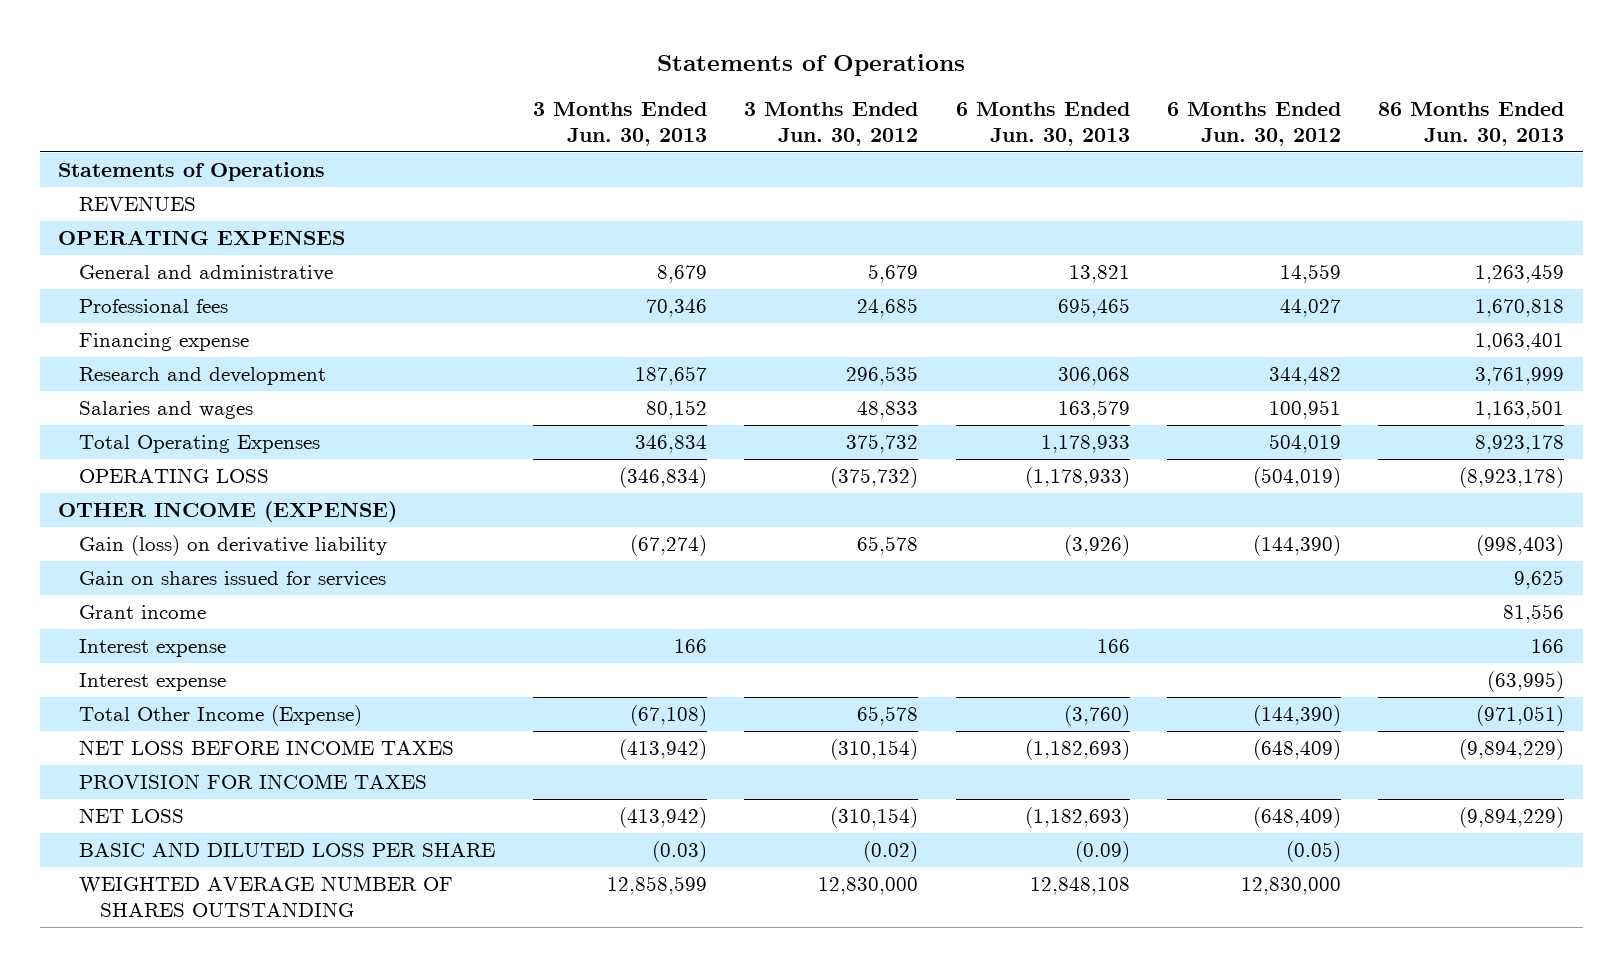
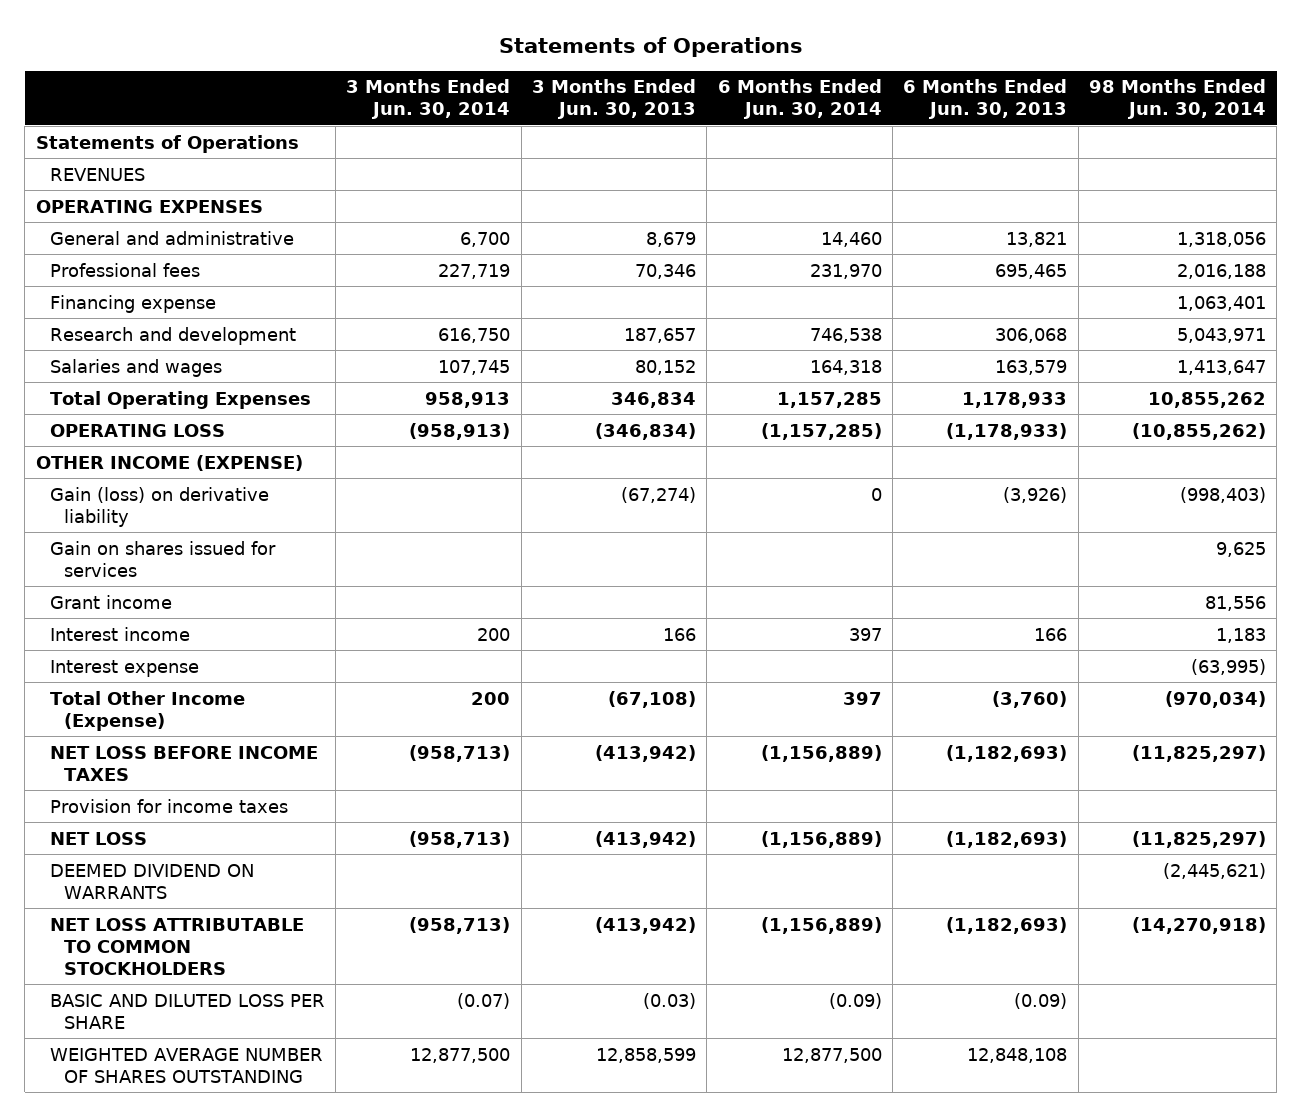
[744,101,919,146] 3 Months Ended Jun. 30, 2012 -> none
[1166,101,1341,146] 6 Months Ended Jun. 30, 2012 -> none
[1378,101,1565,146] 86 Months Ended Jun. 30, 2013 -> none
none -> [346,79,511,120] 3 Months Ended Jun. 30, 2014
none -> [717,79,882,120] 6 Months Ended Jun. 30, 2014
none -> [1088,79,1266,120] 98 Months Ended Jun. 30, 2014
[79,638,227,657] Interest expense -> [49,626,190,641] Interest income
[79,773,428,789] PROVISION FOR INCOME TAXES -> [49,798,288,813] Provision for income taxes
none -> [49,863,254,899] DEEMED DIVIDEND ON WARRANTS
none -> [49,917,304,975] NET LOSS ATTRIBUTABLE TO COMMON STOCKHOLDERS

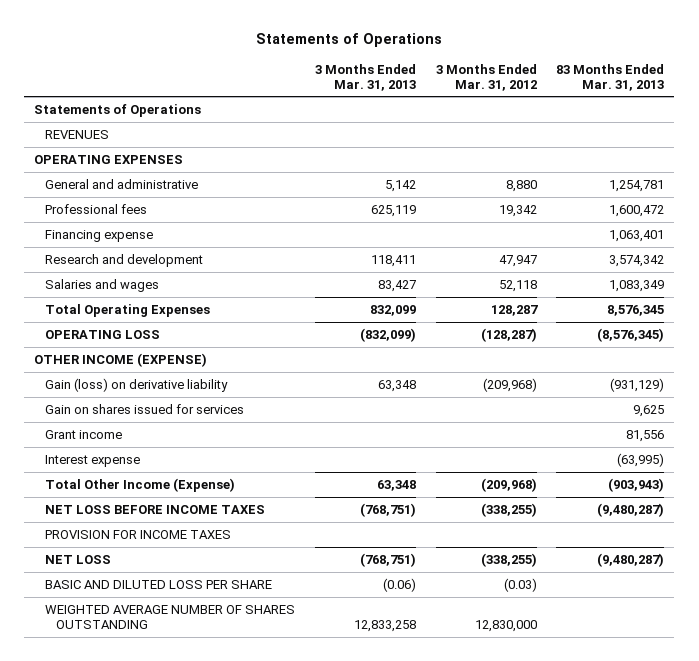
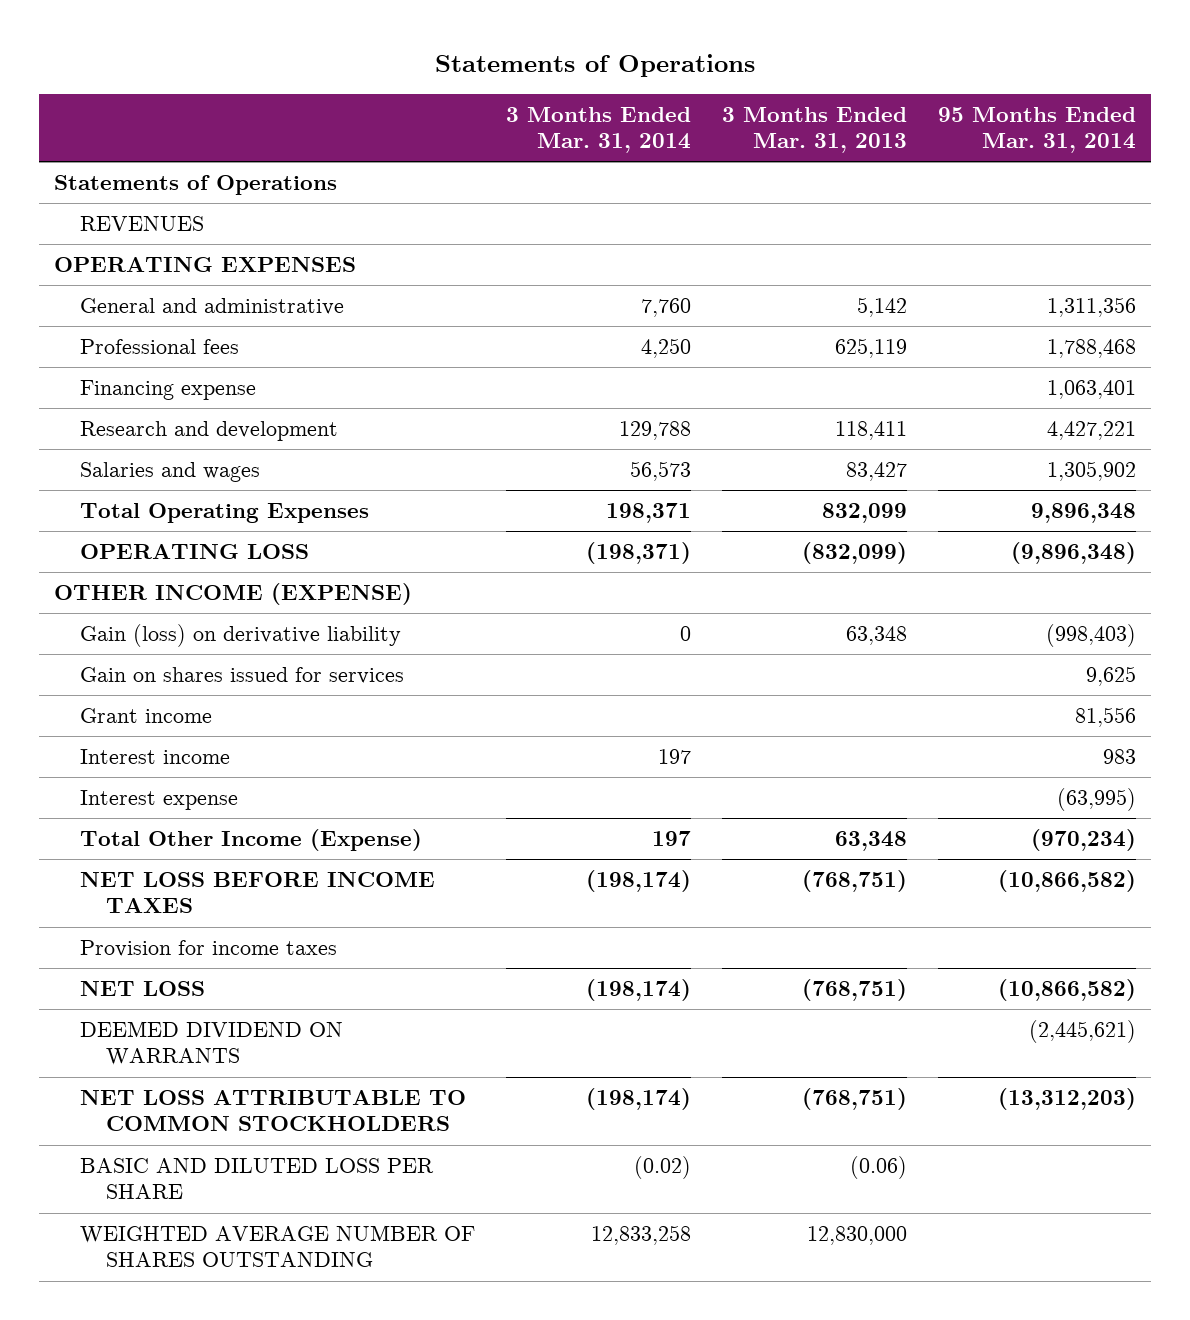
[435,63,537,91] 3 Months Ended Mar. 31, 2012 -> none
[556,63,665,91] 83 Months Ended Mar. 31, 2013 -> none
none -> [506,106,692,154] 3 Months Ended Mar. 31, 2014
none -> [938,106,1137,154] 95 Months Ended Mar. 31, 2014
none -> [80,748,231,764] Interest income
[44,529,231,539] PROVISION FOR INCOME TAXES -> [80,939,338,957] Provision for income taxes
none -> [80,1020,344,1066] DEEMED DIVIDEND ON WARRANTS
none -> [80,1089,467,1132] NET LOSS ATTRIBUTABLE TO COMMON STOCKHOLDERS
[353,619,416,632] 12,833,258 -> [807,1225,908,1245] 12,830,000

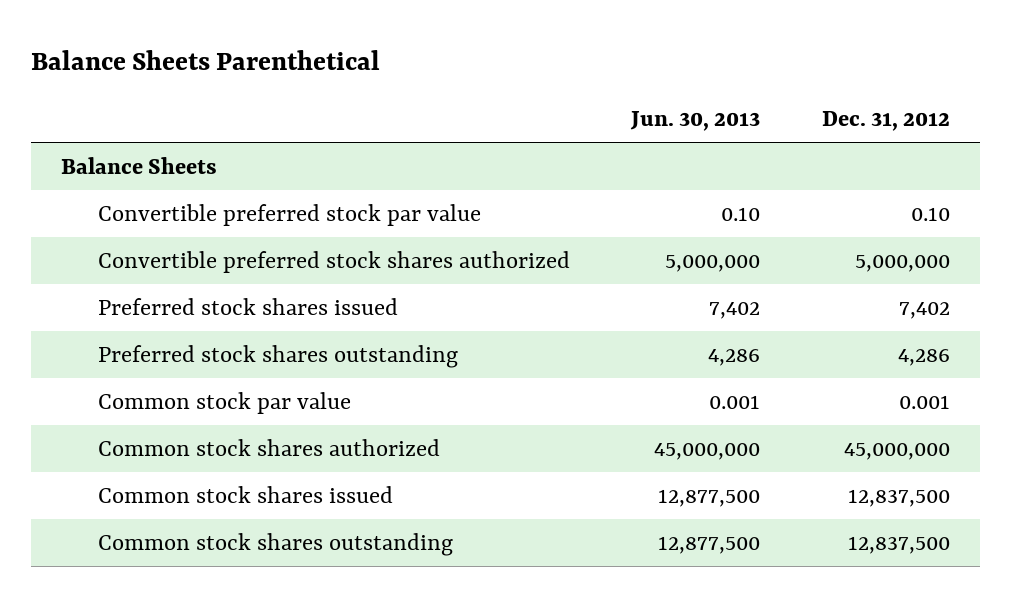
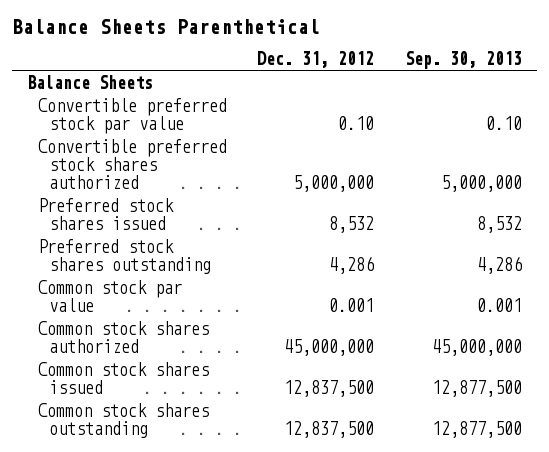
[630,111,761,132] Jun. 30, 2013 -> none
none -> [404,51,522,70] Sep. 30, 2013
[898,301,950,319] 7,402 -> [329,215,375,233] 8,532

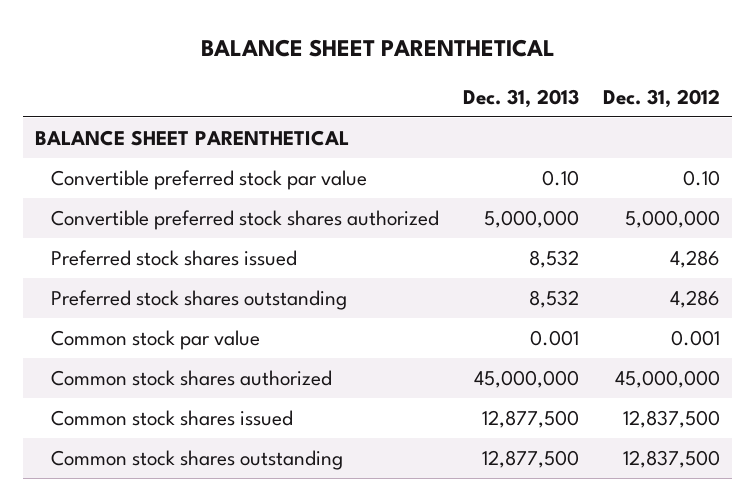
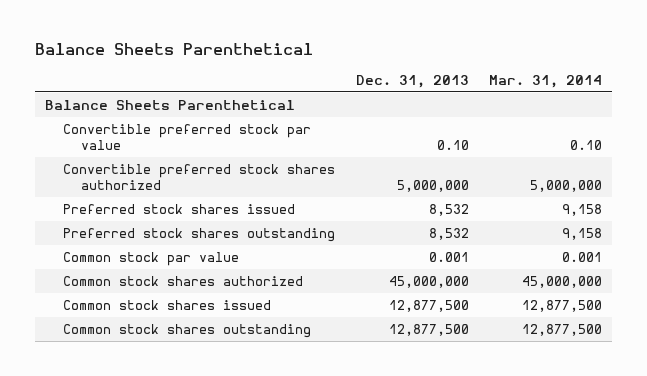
[200,38,555,57] BALANCE SHEET PARENTHETICAL -> [34,42,313,55] Balance Sheets Parenthetical
[603,88,721,108] Dec. 31, 2012 -> none
none -> [489,74,603,88] Mar. 31, 2014
[35,130,350,147] BALANCE SHEET PARENTHETICAL -> [45,99,296,110] Balance Sheets Parenthetical

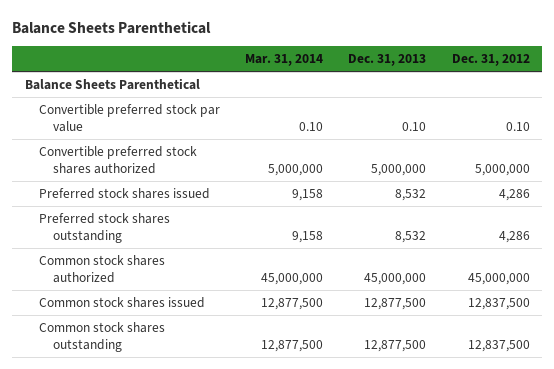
none -> [451,54,530,67] Dec. 31, 2012
[63,251,240,266] Common stock par value -> none

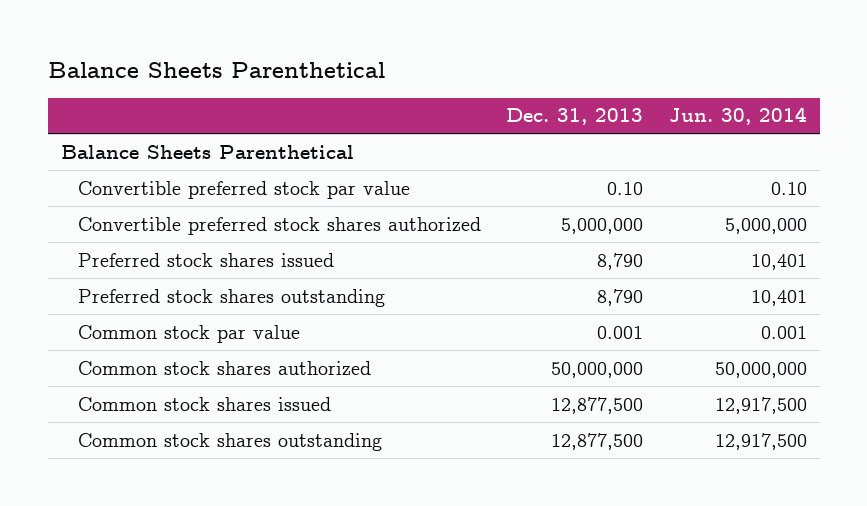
[245,54,324,67] Mar. 31, 2014 -> none
[451,54,530,67] Dec. 31, 2012 -> none
none -> [668,107,807,126] Jun. 30, 2014
[395,188,427,201] 8,532 -> [597,252,644,270] 8,790
[395,230,427,243] 8,532 -> [597,288,644,306] 8,790
none -> [77,324,300,343] Common stock par value
[364,272,427,285] 45,000,000 -> [551,361,644,378] 50,000,000

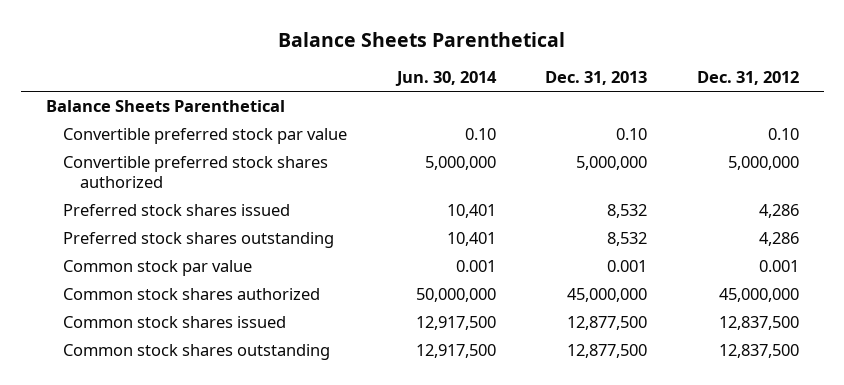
none -> [696,71,799,86] Dec. 31, 2012
[597,252,644,270] 8,790 -> [607,204,648,219] 8,532
[597,288,644,306] 8,790 -> [607,232,648,247] 8,532
[551,361,644,378] 50,000,000 -> [567,288,648,303] 45,000,000

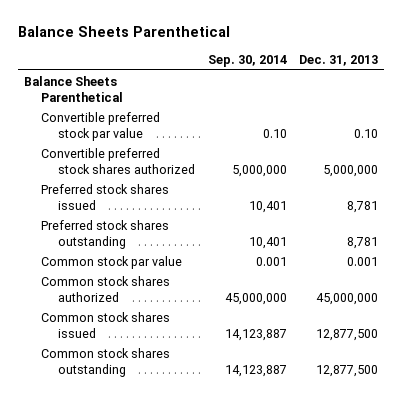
[394,71,497,87] Jun. 30, 2014 -> none
[696,71,799,86] Dec. 31, 2012 -> none
none -> [207,55,287,68] Sep. 30, 2014
[607,204,648,219] 8,532 -> [347,200,379,213] 8,781
[607,232,648,247] 8,532 -> [347,236,379,249] 8,781

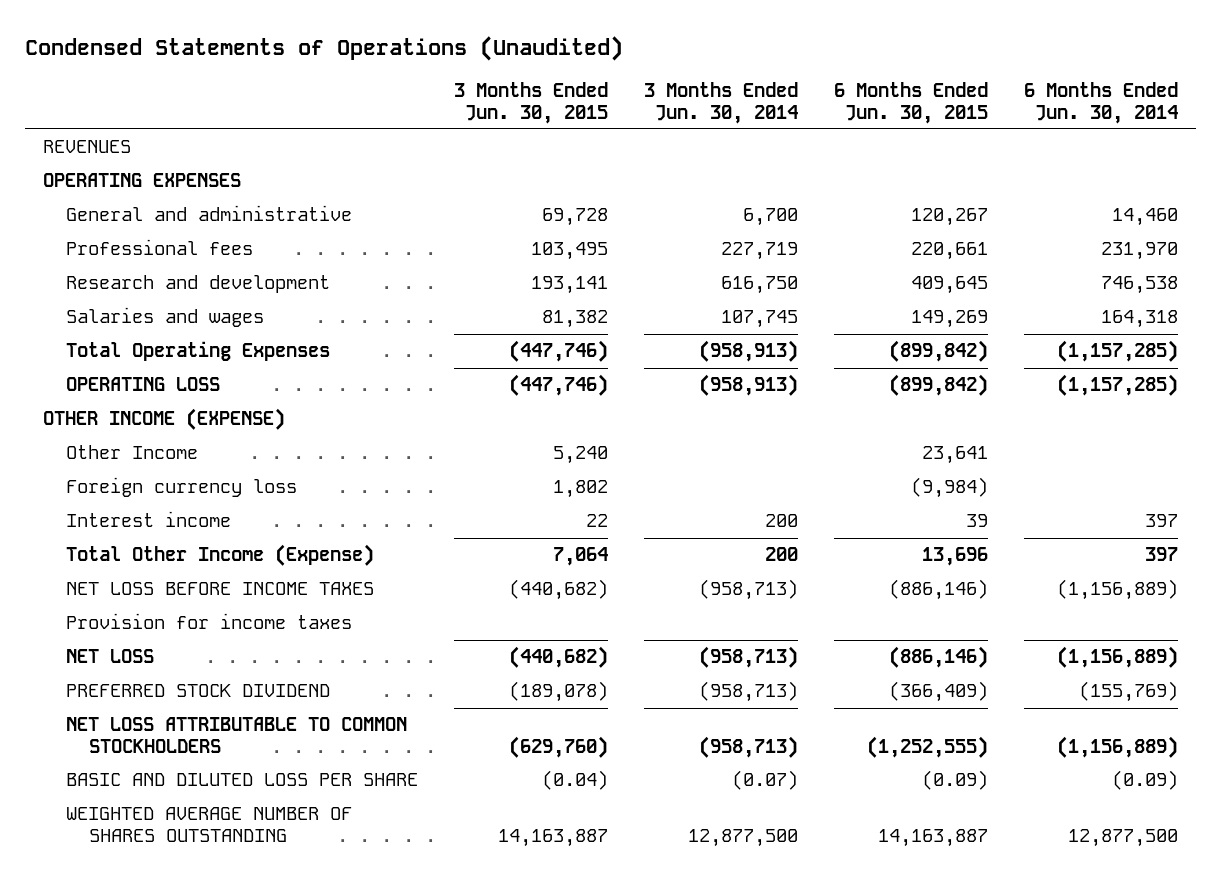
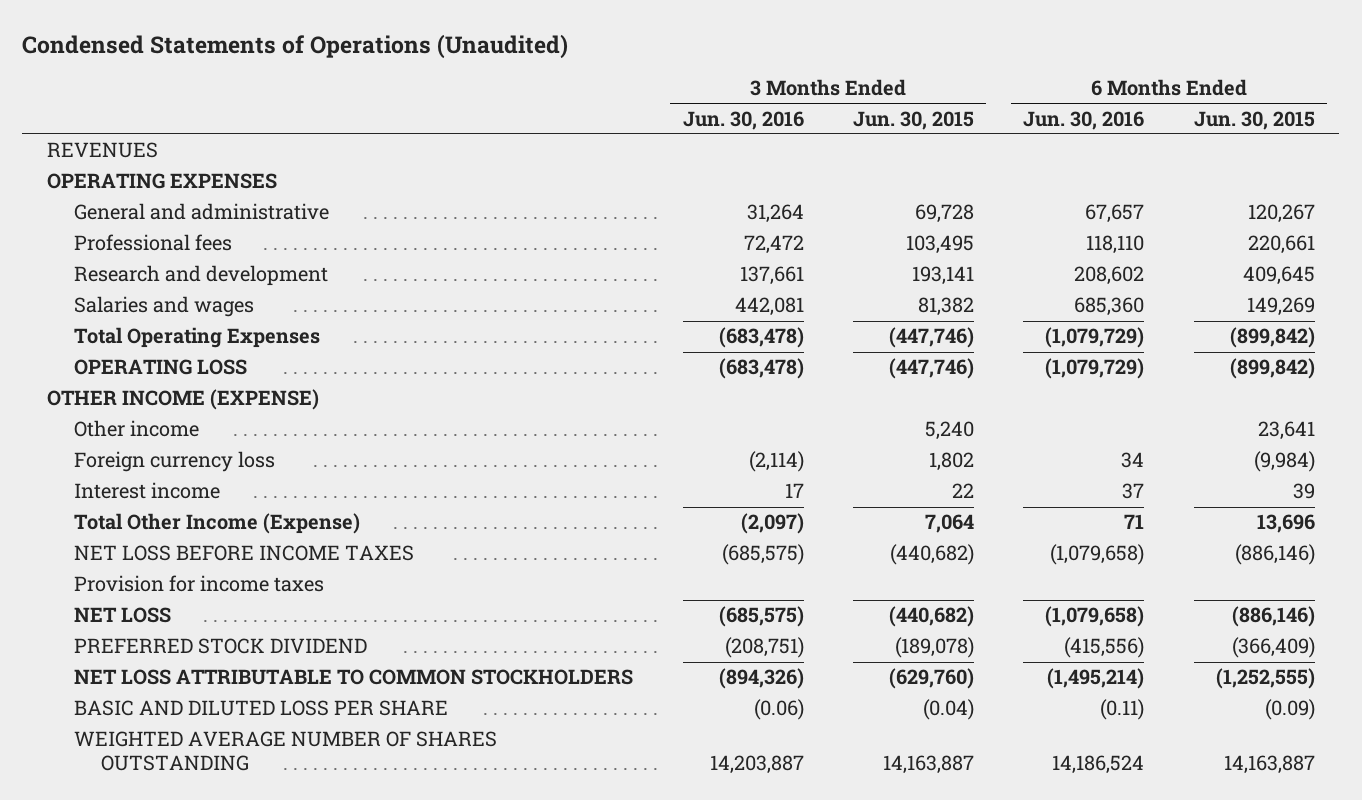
[644,81,799,124] 3 Months Ended Jun. 30, 2014 -> none
[1024,81,1179,124] 6 Months Ended Jun. 30, 2014 -> none
none -> [682,110,804,130] Jun. 30, 2016
none -> [1023,110,1145,130] Jun. 30, 2016
[66,445,199,460] Other Income -> [74,420,200,438] Other income

